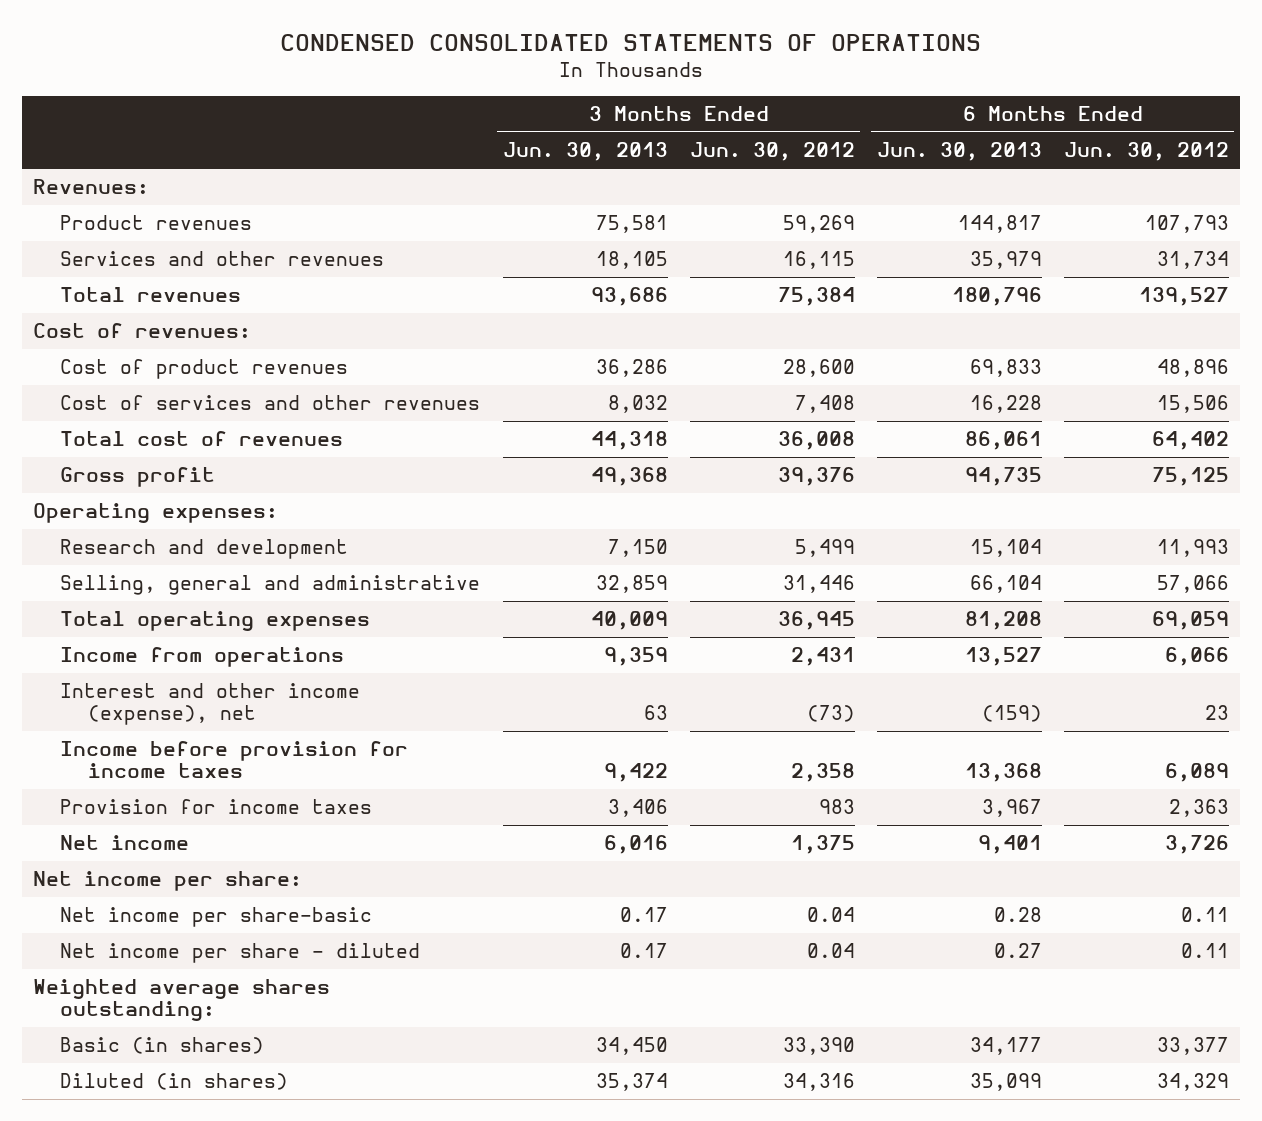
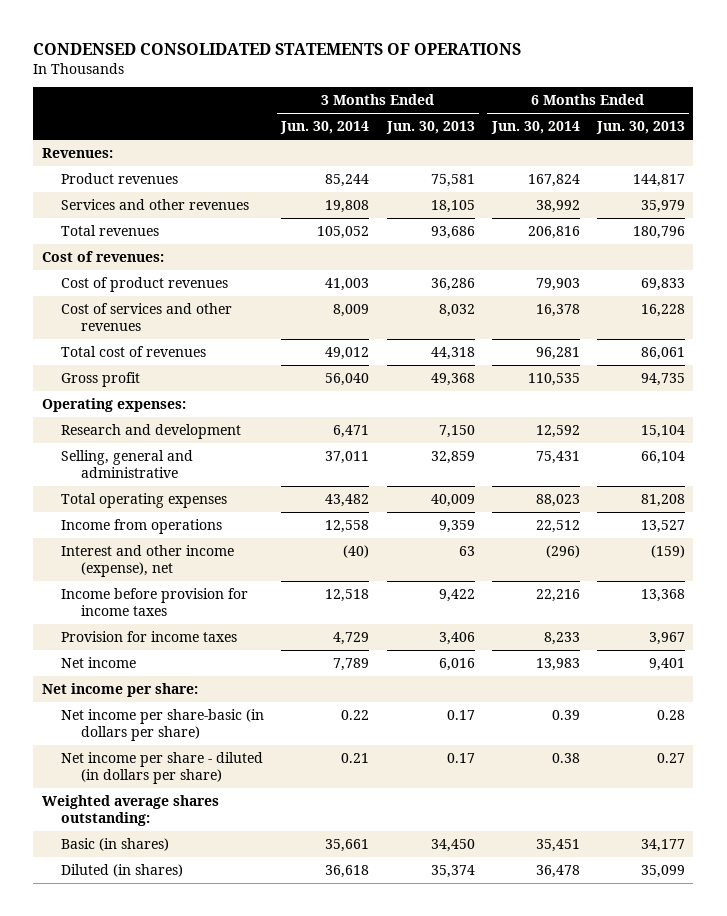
[689,142,855,162] Jun. 30, 2012 -> none
[1063,142,1229,162] Jun. 30, 2012 -> none
none -> [280,121,370,135] Jun. 30, 2014
none -> [490,121,580,135] Jun. 30, 2014
[60,907,373,928] Net income per share-basic -> [61,708,265,742] Net income per share-basic (in dollars per share)
[60,943,421,964] Net income per share - diluted -> [61,751,264,785] Net income per share - diluted (in dollars per share)

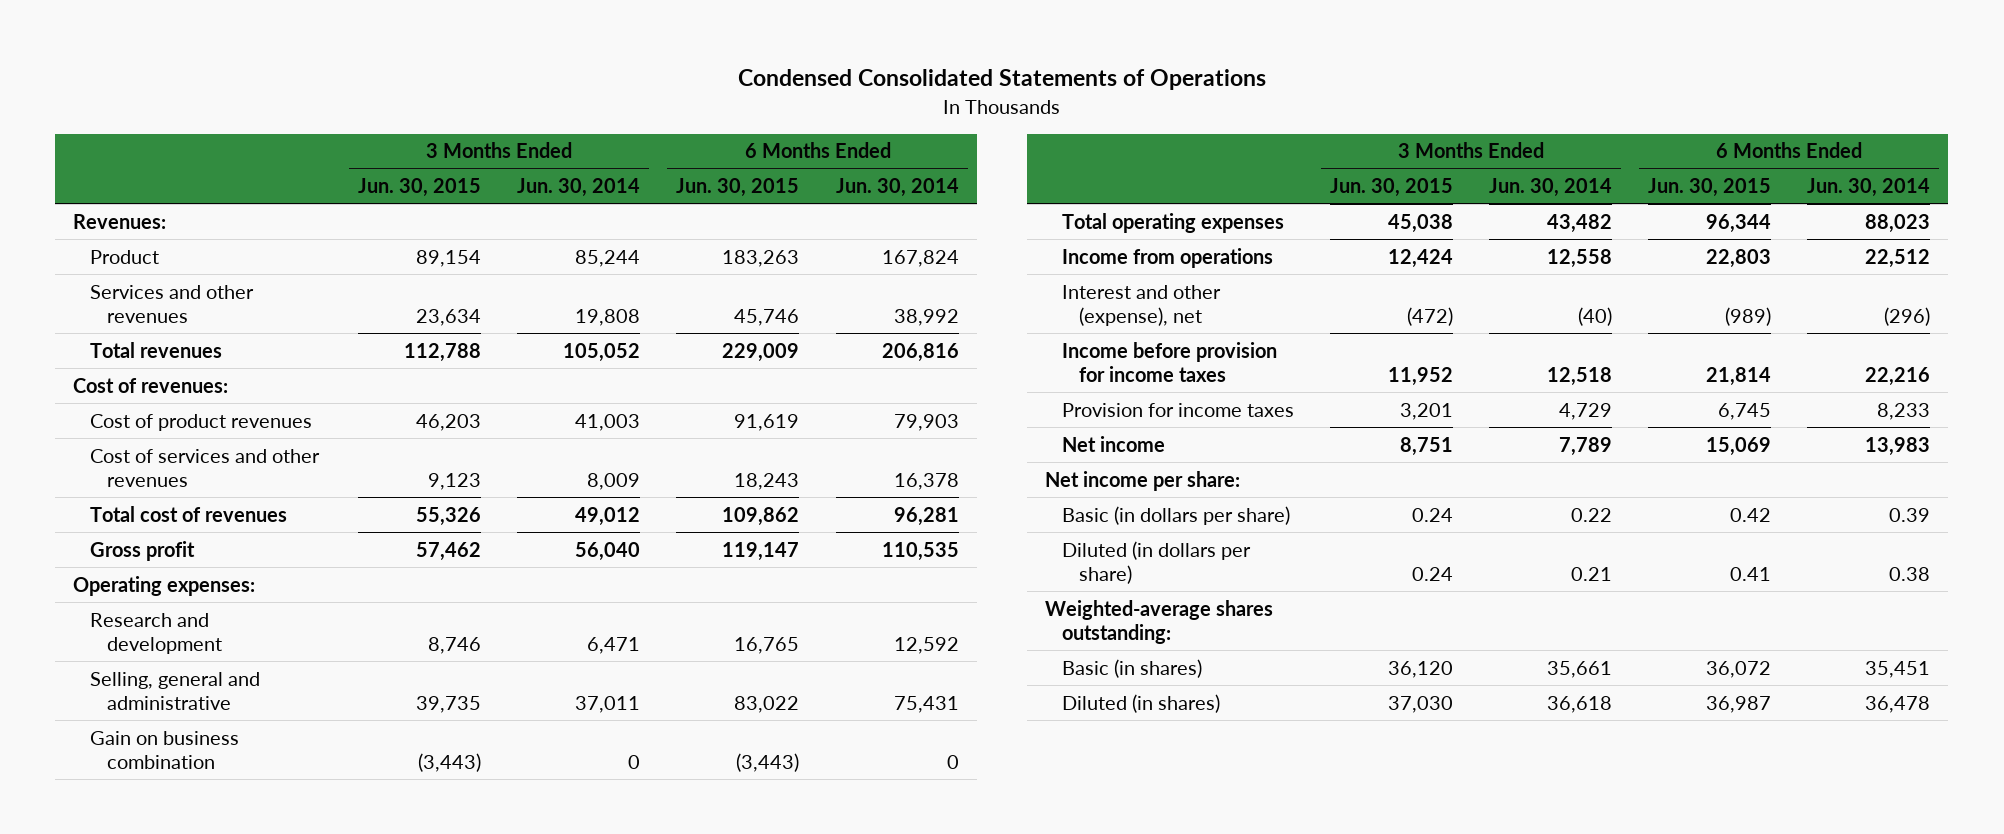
[33,42,522,55] CONDENSED CONSOLIDATED STATEMENTS OF OPERATIONS -> [737,69,1266,91] Condensed Consolidated Statements of Operations
[385,121,475,135] Jun. 30, 2013 -> none
[595,121,685,135] Jun. 30, 2013 -> none
none -> [358,178,482,198] Jun. 30, 2015
none -> [676,178,800,198] Jun. 30, 2015
[61,172,179,184] Product revenues -> [90,249,160,264] Product
none -> [90,730,240,770] Gain on business combination
[61,544,235,578] Interest and other income (expense), net -> [1062,284,1222,327] Interest and other (expense), net
[61,708,265,742] Net income per share-basic (in dollars per share) -> [1062,505,1291,525] Basic (in dollars per share)
[61,751,264,785] Net income per share - diluted (in dollars per share) -> [1062,540,1252,585] Diluted (in dollars per share)
[41,794,219,827] Weighted average shares outstanding: -> [1044,599,1273,645] Weighted-average shares outstanding:

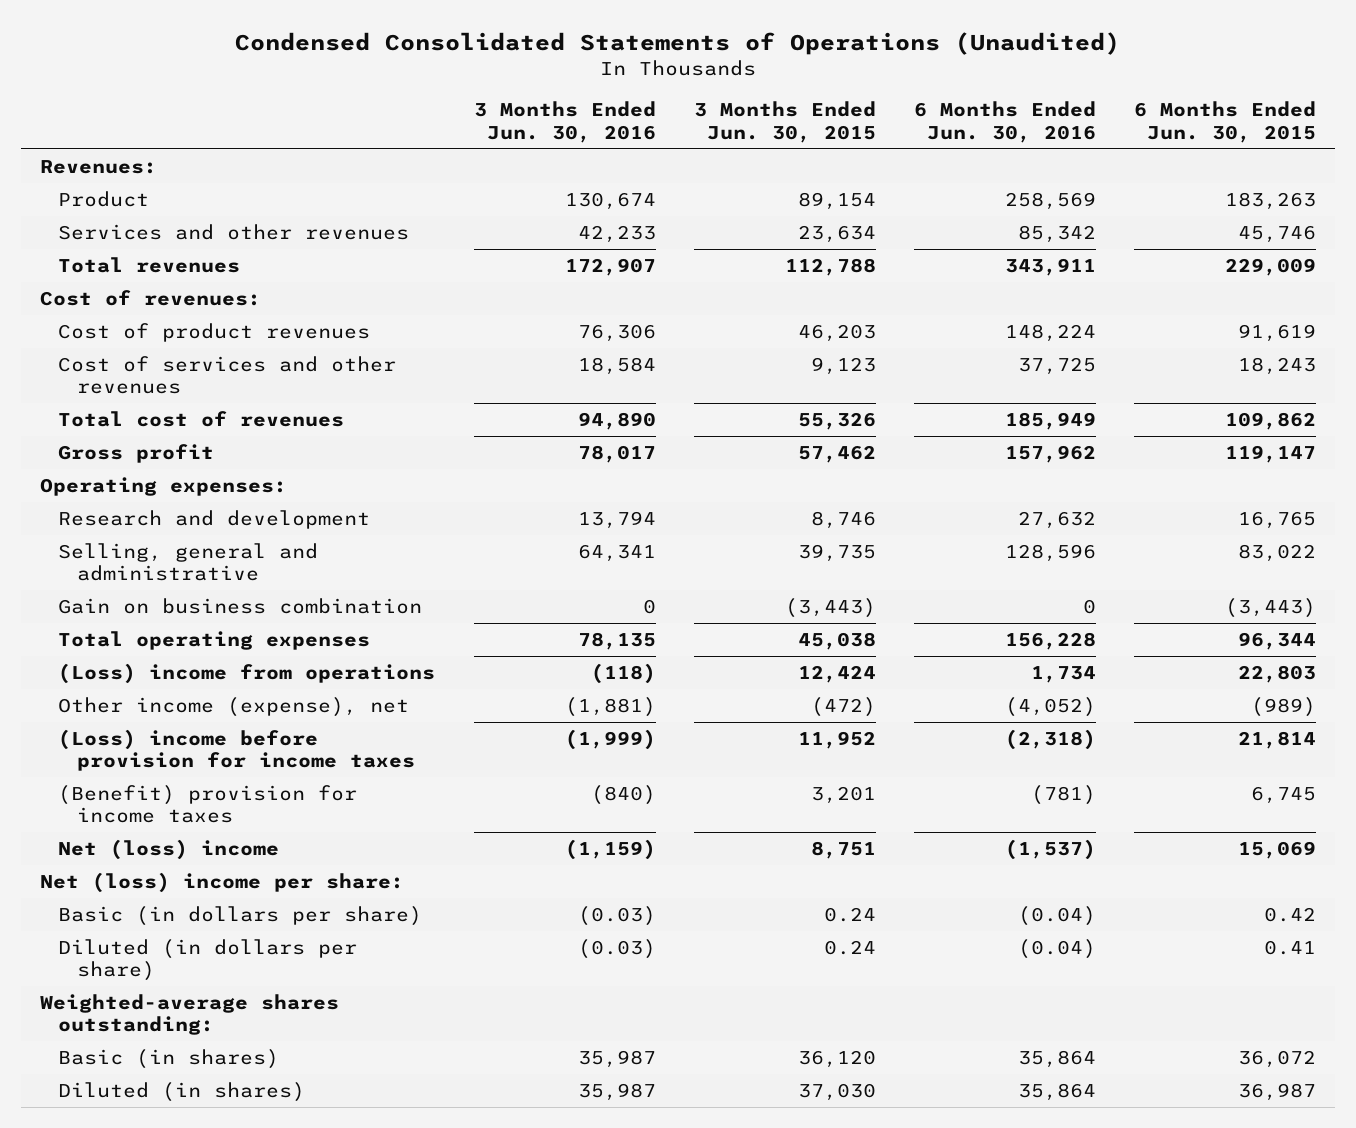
[737,69,1266,91] Condensed Consolidated Statements of Operations -> [235,31,1121,55] Condensed Consolidated Statements of Operations (Unaudited)
[517,178,641,198] Jun. 30, 2014 -> none
[835,178,959,198] Jun. 30, 2014 -> none
none -> [473,101,656,143] 3 Months Ended Jun. 30, 2016
none -> [913,101,1096,143] 6 Months Ended Jun. 30, 2016
[1062,247,1274,268] Income from operations -> [58,662,436,684] (Loss) income from operations
[1062,284,1222,327] Interest and other (expense), net -> [58,696,410,717] Other income (expense), net
[1062,341,1278,383] Income before provision for income taxes -> [58,728,415,772] (Loss) income before provision for income taxes
[1062,402,1295,417] Provision for income taxes -> [58,784,358,824] (Benefit) provision for income taxes
[1062,435,1166,452] Net income -> [58,838,280,860] Net (loss) income
[1044,470,1240,491] Net income per share: -> [40,871,405,893] Net (loss) income per share:

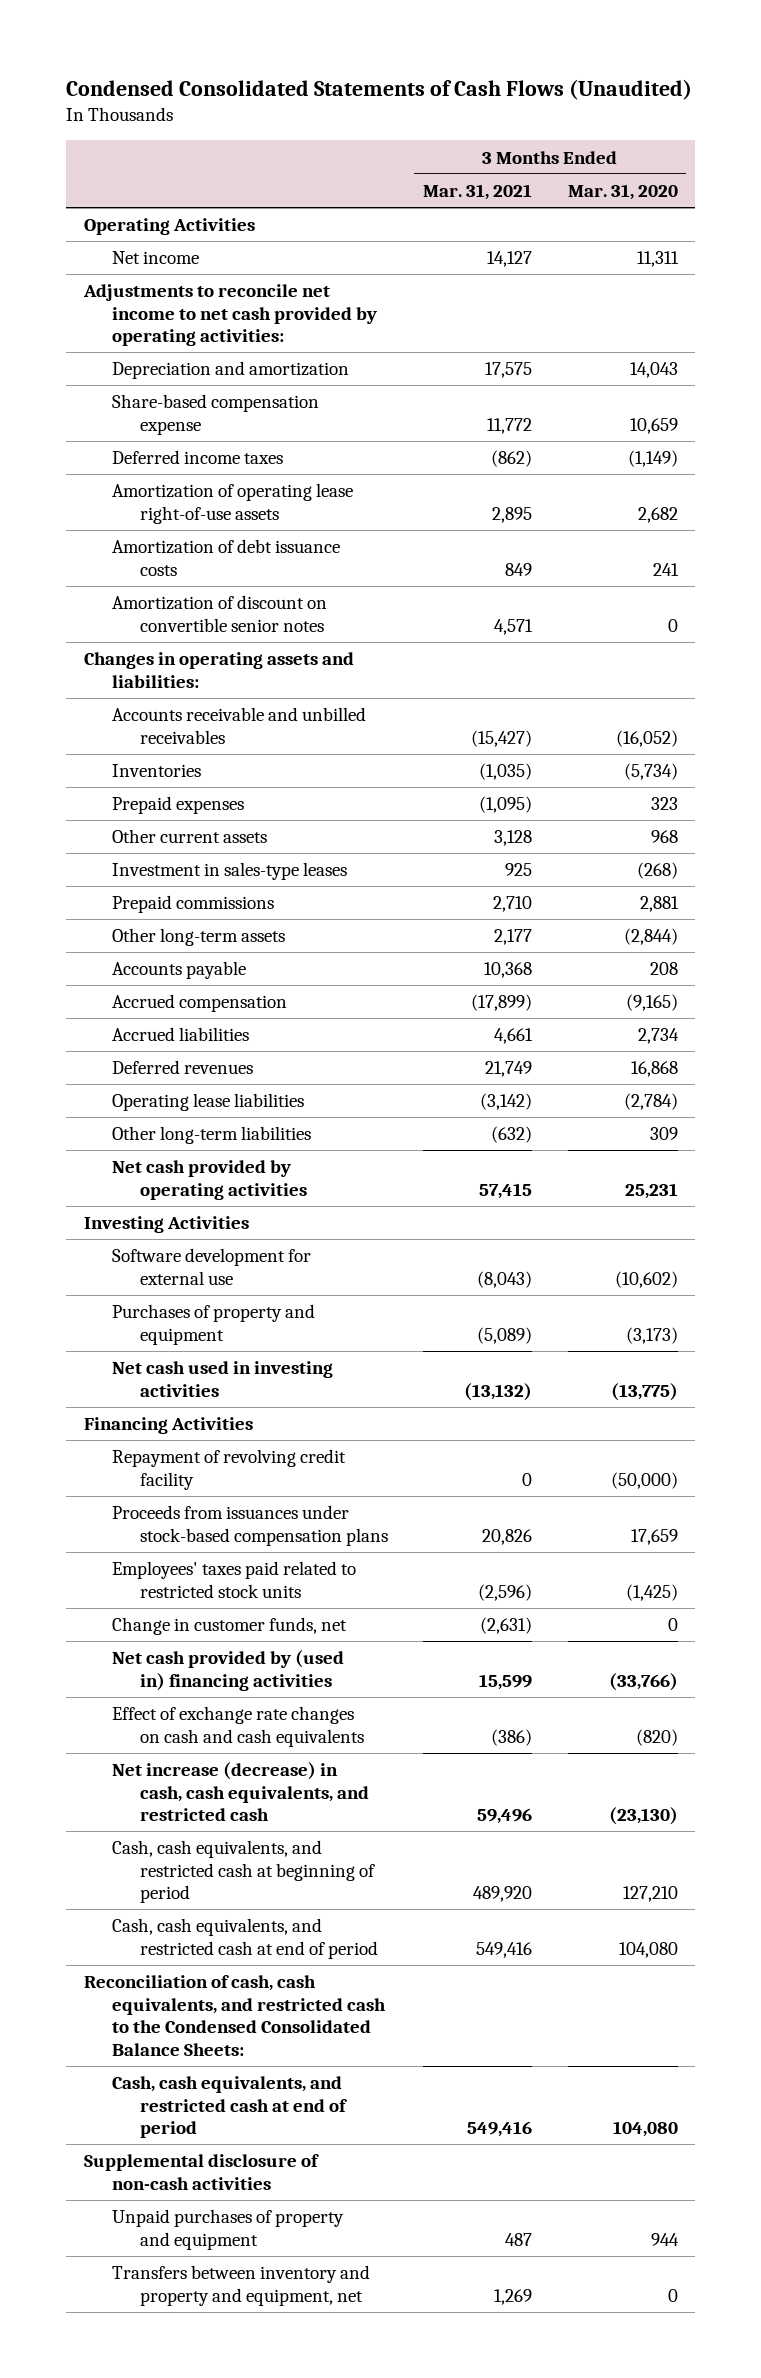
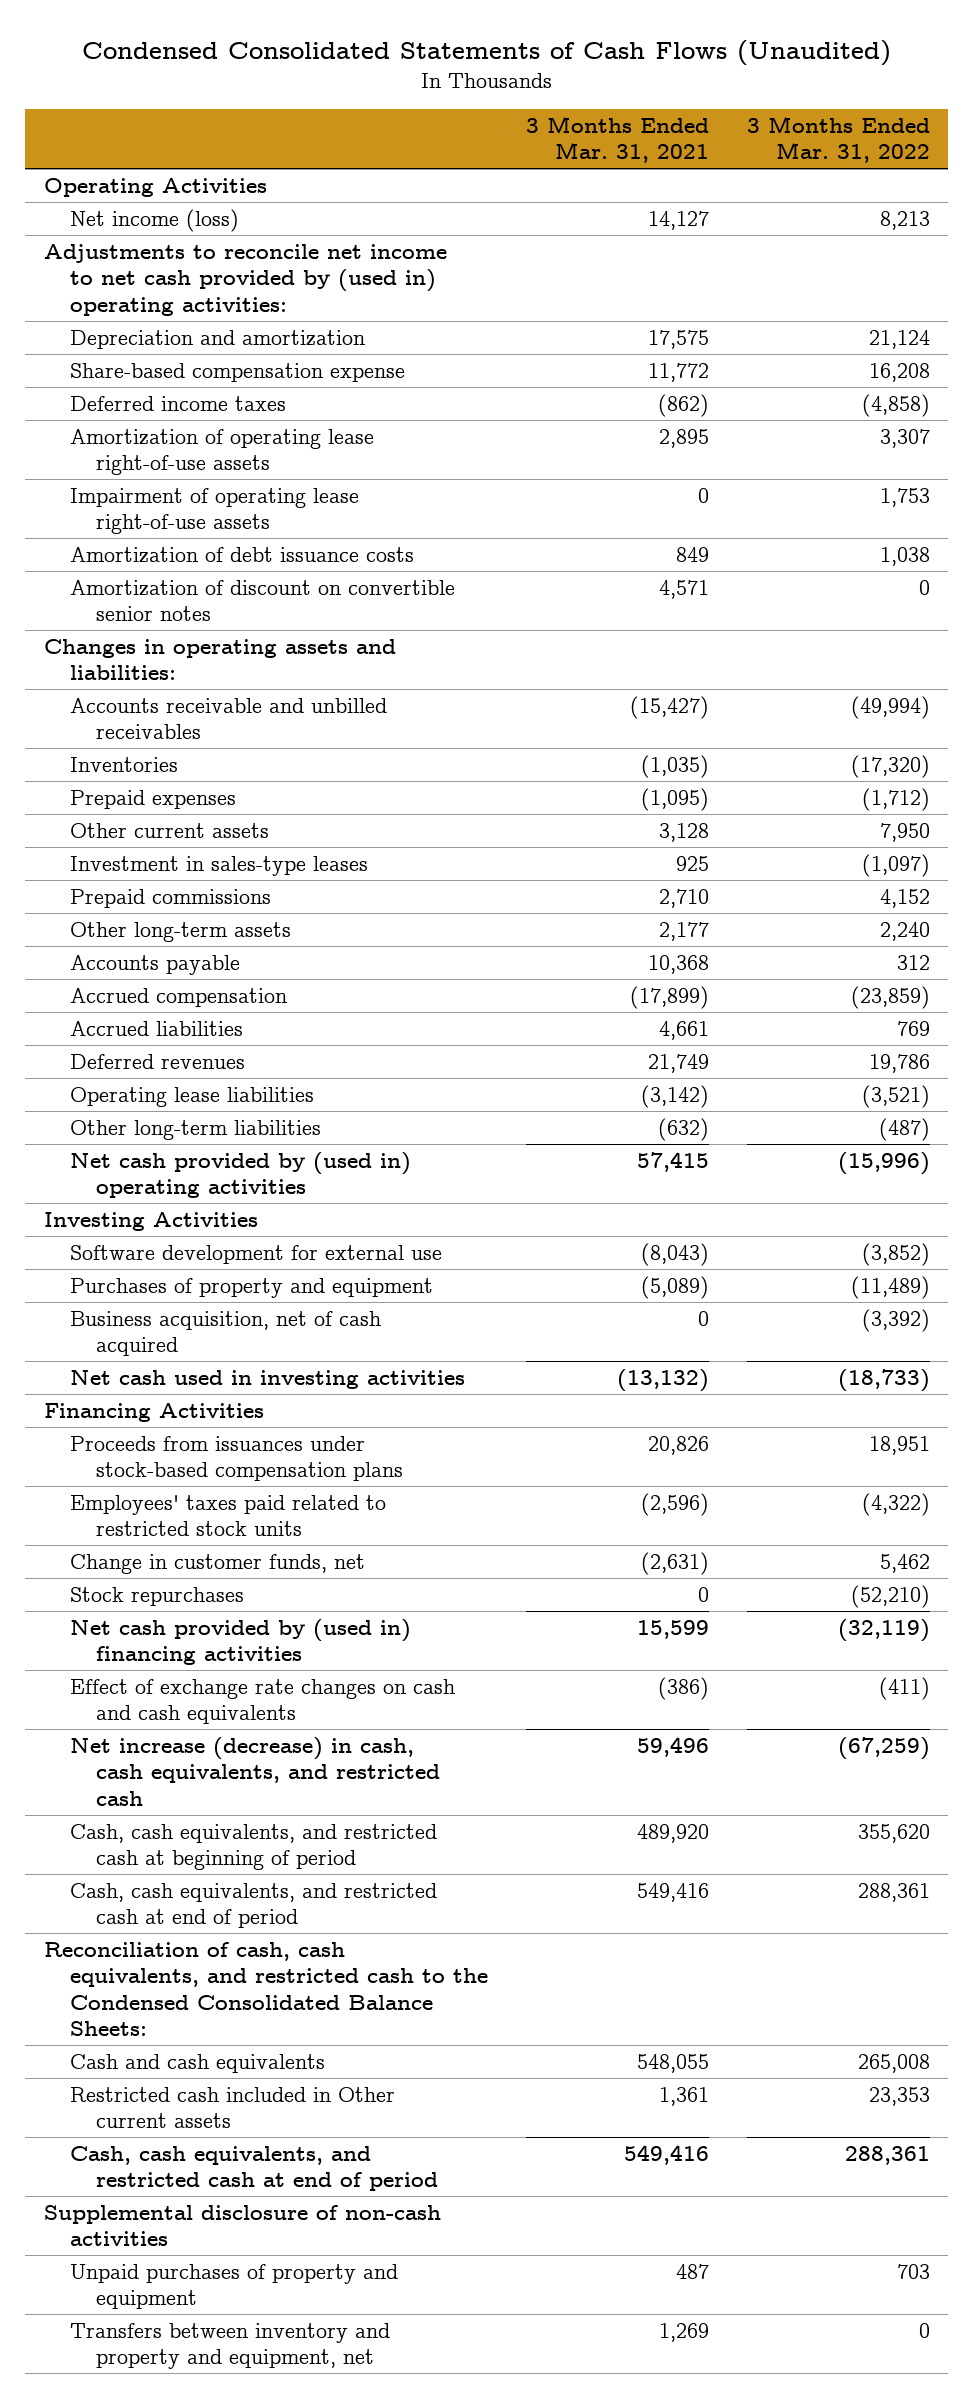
[567,183,678,200] Mar. 31, 2020 -> none
none -> [746,115,930,164] 3 Months Ended Mar. 31, 2022
[111,251,199,265] Net income -> [69,208,239,232] Net income (loss)
[82,284,377,347] Adjustments to reconcile net income to net cash provided by operating activities: -> [44,243,448,316] Adjustments to reconcile net income to net cash provided by (used in) operating activities:
none -> [69,487,359,535] Impairment of operating lease right-of-use assets
[111,1160,307,1200] Net cash provided by operating activities -> [69,1151,411,1199] Net cash provided by (used in) operating activities
none -> [69,1310,381,1357] Business acquisition, net of cash acquired
[111,1449,346,1490] Repayment of revolving credit facility -> none
none -> [69,1586,244,1606] Stock repurchases
none -> [69,2053,325,2073] Cash and cash equivalents
none -> [69,2086,395,2129] Restricted cash included in Other current assets

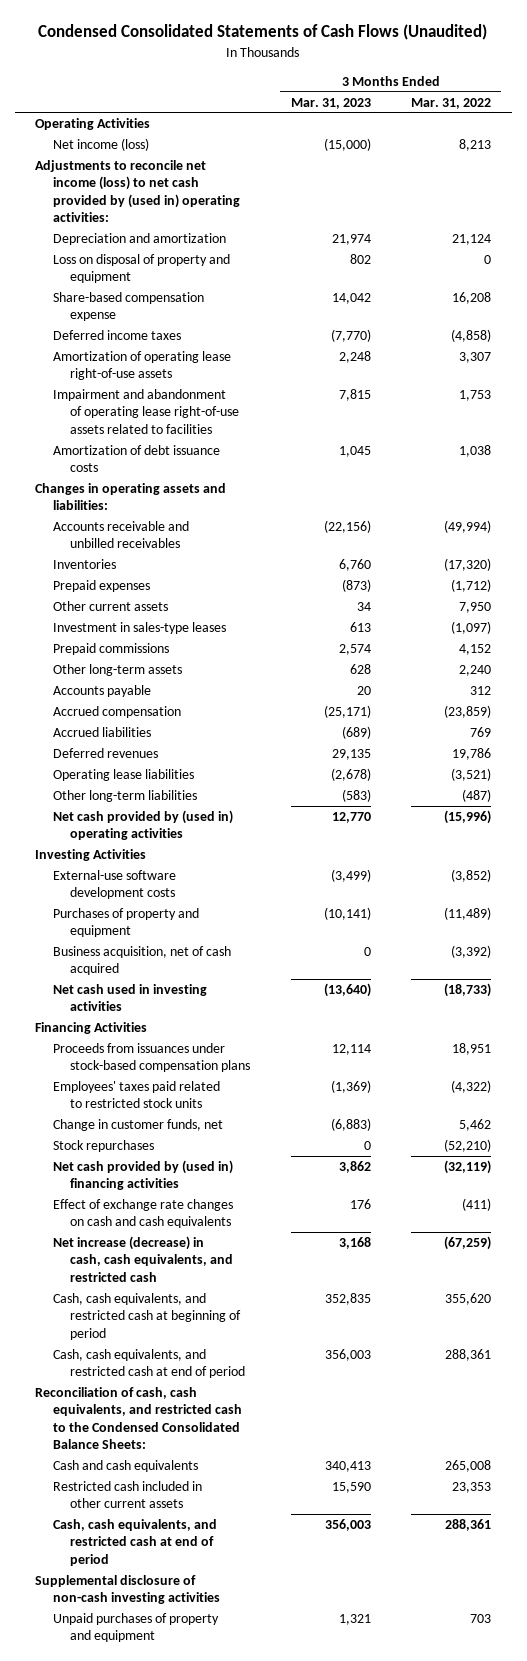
[525,115,709,164] 3 Months Ended Mar. 31, 2021 -> none
none -> [290,97,371,109] Mar. 31, 2023
[44,243,448,316] Adjustments to reconcile net income to net cash provided by (used in) operating activities: -> [35,160,240,223] Adjustments to reconcile net income (loss) to net cash provided by (used in) operating activities:
none -> [52,254,230,284] Loss on disposal of property and equipment
[69,487,359,535] Impairment of operating lease right-of-use assets -> [52,389,239,434] Impairment and abandonment of operating lease right-of-use assets related to facilities
[69,579,455,622] Amortization of discount on convertible senior notes -> none
[69,1244,442,1264] Software development for external use -> [52,870,176,900] External-use software development costs
[69,2086,395,2129] Restricted cash included in Other current assets -> [52,1481,202,1509] Restricted cash included in other current assets
[44,2204,442,2247] Supplemental disclosure of non-cash activities -> [35,1575,220,1605] Supplemental disclosure of non-cash investing activities
[69,2322,390,2370] Transfers between inventory and property and equipment, net -> none

